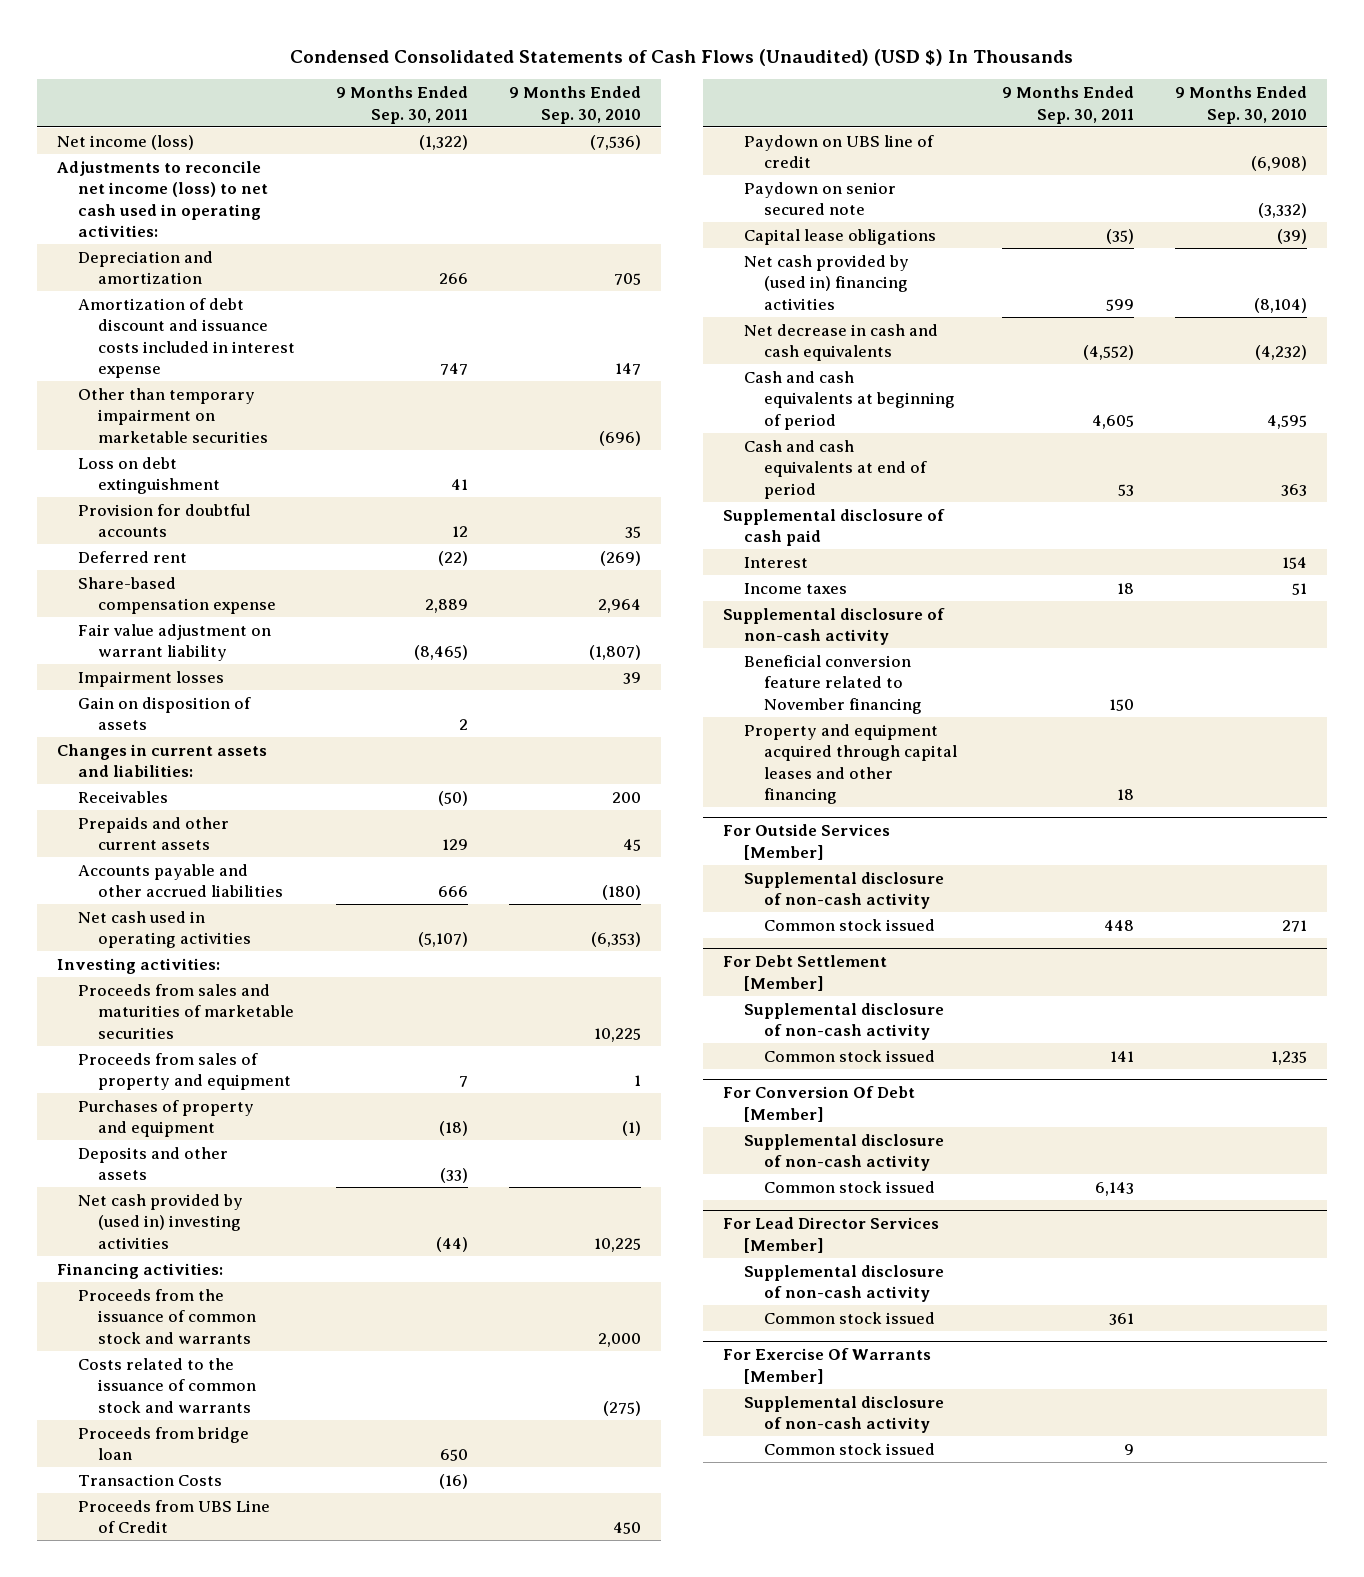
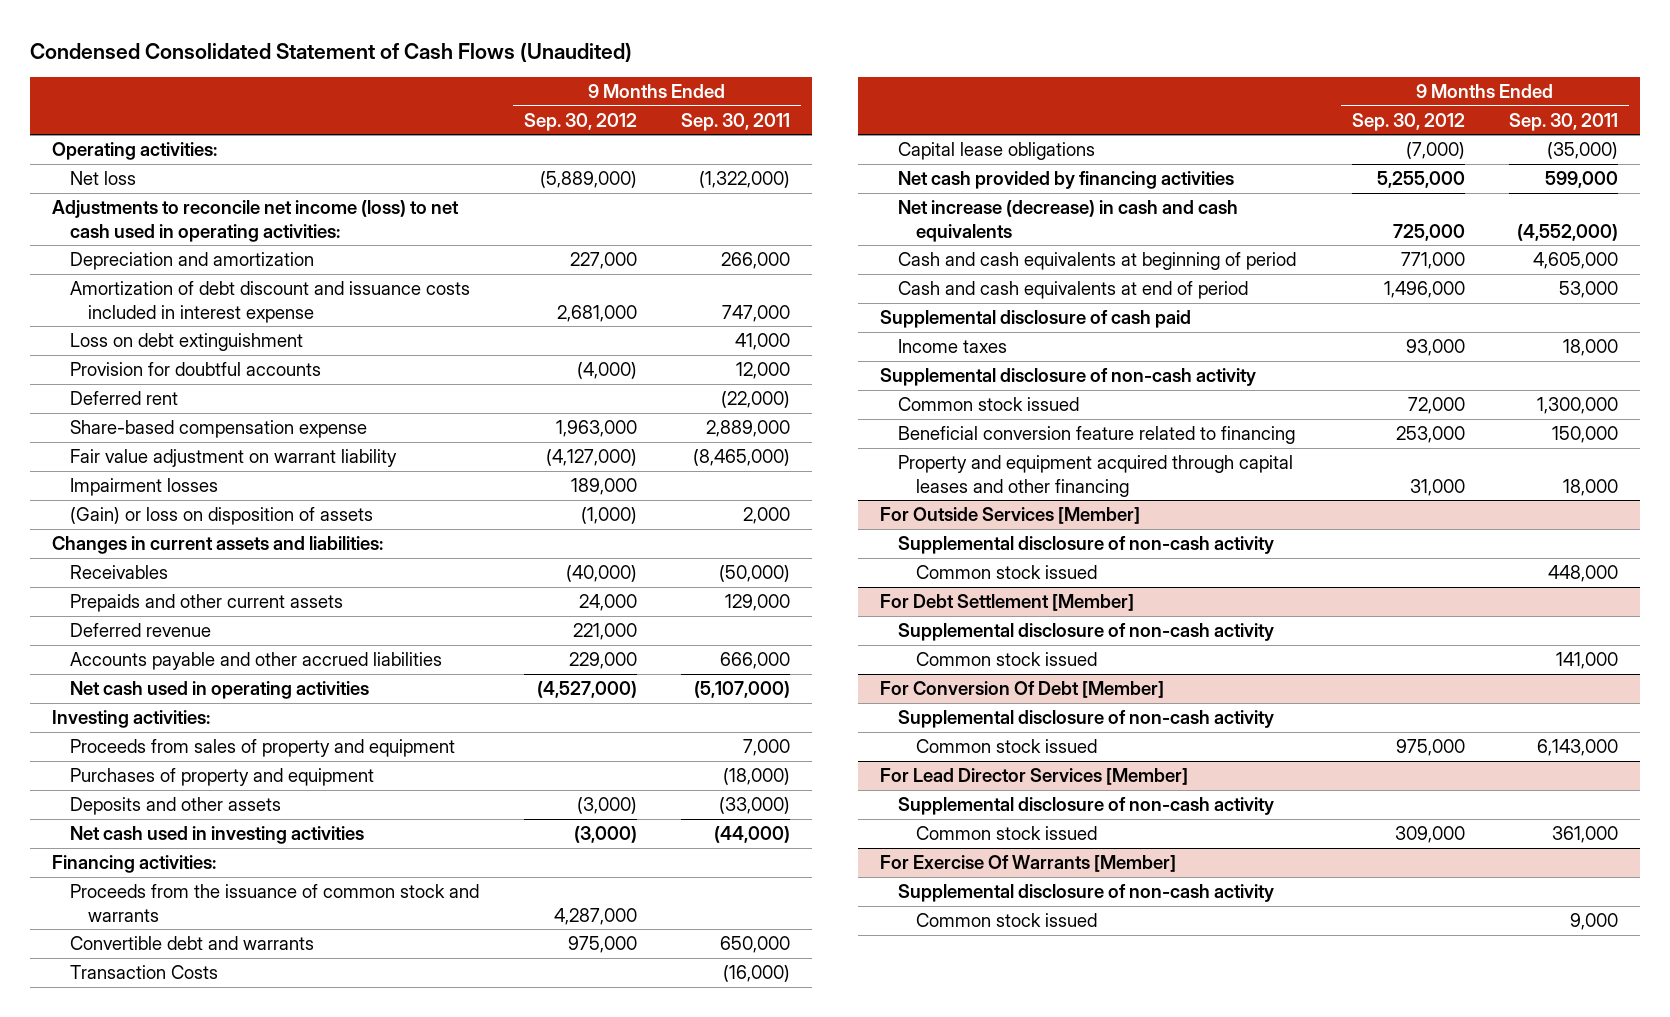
[289,48,1073,66] Condensed Consolidated Statements of Cash Flows (Unaudited) (USD $) In Thousands -> [30,41,633,62] Condensed Consolidated Statement of Cash Flows (Unaudited)
[508,86,641,124] 9 Months Ended Sep. 30, 2010 -> none
none -> [523,112,637,131] Sep. 30, 2012
none -> [52,141,218,160] Operating activities:
[57,134,195,150] Net income (loss) -> [70,170,137,185] Net loss
[418,134,468,150] (1,322) -> [698,170,790,188] (1,322,000)
[77,387,269,443] Other than temporary impairment on marketable securities -> none
[438,273,468,285] 266 -> [720,251,790,269] 266,000
[439,363,468,376] 747 -> [721,304,790,322] 747,000
[450,479,468,491] 41 -> [734,332,790,350] 41,000
[451,526,468,538] 12 -> [735,361,790,379] 12,000
[437,550,468,566] (22) -> [720,390,790,408] (22,000)
[424,599,468,614] 2,889 -> [705,419,790,437] 2,889,000
[413,645,468,661] (8,465) -> [692,448,790,466] (8,465,000)
[77,696,251,731] Gain on disposition of assets -> [70,506,374,525] (Gain) or loss on disposition of assets
[458,719,468,731] 2 -> [742,506,790,524] 2,000
[437,790,468,806] (50) -> [718,564,790,582] (50,000)
[441,839,468,851] 129 -> [724,593,790,611] 129,000
none -> [70,622,212,637] Deferred revenue
[437,886,468,898] 666 -> [719,651,790,669] 666,000
[417,932,468,948] (5,107) -> [693,680,790,698] (5,107,000)
[77,983,295,1039] Proceeds from sales and maturities of marketable securities -> none
[458,1076,468,1088] 7 -> [742,738,790,756] 7,000
[438,1121,468,1137] (18) -> [722,767,790,785] (18,000)
[439,1168,468,1184] (33) -> [718,796,790,814] (33,000)
[77,1193,243,1249] Net cash provided by (used in) investing activities -> [70,825,365,844] Net cash used in investing activities
[435,1236,468,1252] (44) -> [713,825,790,843] (44,000)
[77,1357,257,1413] Costs related to the issuance of common stock and warrants -> none
[77,1426,249,1461] Proceeds from bridge loan -> none
[77,1499,270,1534] Proceeds from UBS Line of Credit -> none
[743,134,934,169] Paydown on UBS line of credit -> none
[743,181,896,216] Paydown on senior secured note -> none
none -> [70,935,315,950] Convertible debt and warrants
[438,1473,468,1489] (16) -> [722,964,790,982] (16,000)
[1106,228,1135,244] (35) -> [1546,141,1618,159] (35,000)
[743,254,909,310] Net cash provided by (used in) financing activities -> [898,170,1235,189] Net cash provided by financing activities
[1106,298,1135,311] 599 -> [1544,170,1618,188] 599,000
[743,323,938,362] Net decrease in cash and cash equivalents -> [898,199,1239,242] Net increase (decrease) in cash and cash equivalents
[1083,345,1135,361] (4,552) -> [1516,223,1618,241] (4,552,000)
[1092,414,1135,429] 4,605 -> [1532,251,1618,269] 4,605,000
[1118,483,1135,496] 53 -> [1558,280,1618,298] 53,000
[743,556,808,568] Interest -> none
[1117,582,1135,594] 18 -> [1562,338,1618,356] 18,000
none -> [898,396,1080,411] Common stock issued
[743,654,923,714] Beneficial conversion feature related to November financing -> [898,425,1296,444] Beneficial conversion feature related to financing
[1109,698,1135,711] 150 -> [1551,425,1618,443] 150,000
[1117,789,1135,801] 18 -> [1562,478,1618,496] 18,000
[1104,919,1135,931] 448 -> [1547,564,1618,582] 448,000
[1110,1050,1135,1062] 141 -> [1555,651,1618,669] 141,000
[1095,1181,1135,1196] 6,143 -> [1536,738,1618,756] 6,143,000
[1109,1312,1135,1325] 361 -> [1551,825,1618,843] 361,000
[1124,1443,1135,1455] 9 -> [1569,912,1618,930] 9,000

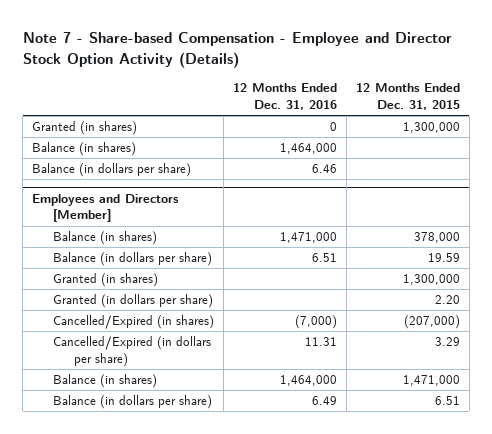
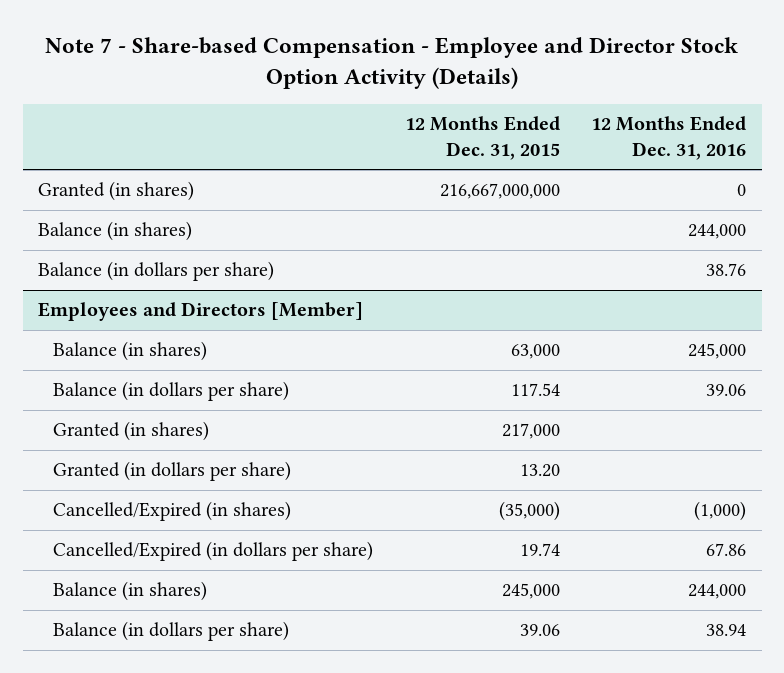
[403,122,461,134] 1,300,000 -> [439,183,560,200] 216,667,000,000
[280,143,338,155] 1,464,000 -> [688,224,747,240] 244,000
[312,164,338,174] 6.46 -> [706,263,747,277] 38.76
[280,232,338,244] 1,471,000 -> [688,343,747,360] 245,000
[414,232,461,244] 378,000 -> [510,344,560,360] 63,000
[312,253,338,263] 6.51 -> [706,384,747,397] 39.06
[428,253,461,263] 19.59 -> [510,383,560,397] 117.54
[403,274,461,286] 1,300,000 -> [501,423,560,440] 217,000
[435,295,461,305] 2.20 -> [519,464,560,478] 13.20
[295,315,338,330] (7,000) -> [694,501,747,522] (1,000)
[404,315,461,330] (207,000) -> [498,501,560,522] (35,000)
[305,337,338,347] 11.31 -> [706,543,747,557] 67.86
[435,337,461,347] 3.29 -> [519,543,560,557] 19.74
[280,375,338,387] 1,464,000 -> [688,584,747,600] 244,000
[403,375,461,387] 1,471,000 -> [501,583,560,600] 245,000
[312,396,338,406] 6.49 -> [706,624,747,637] 38.94
[435,396,461,406] 6.51 -> [519,624,560,637] 39.06

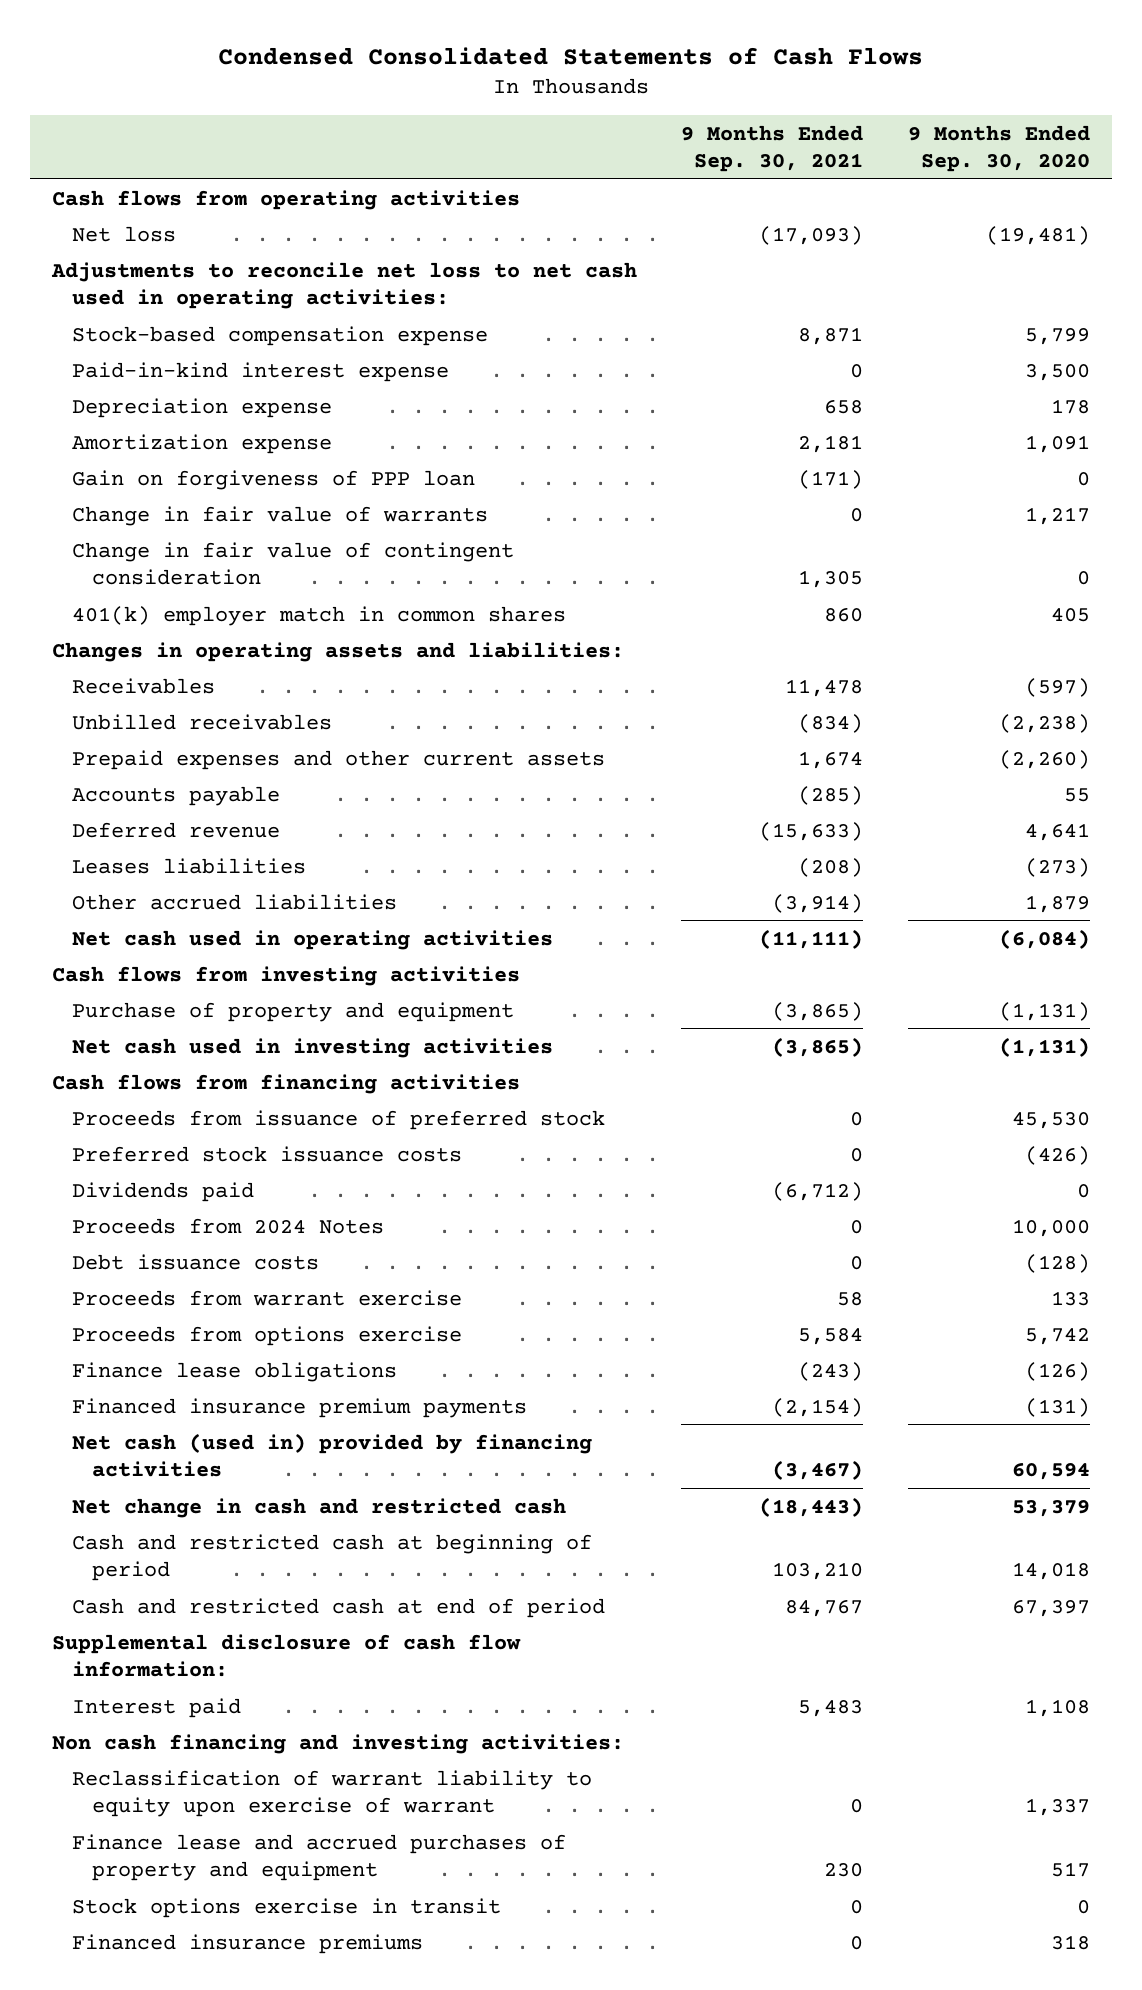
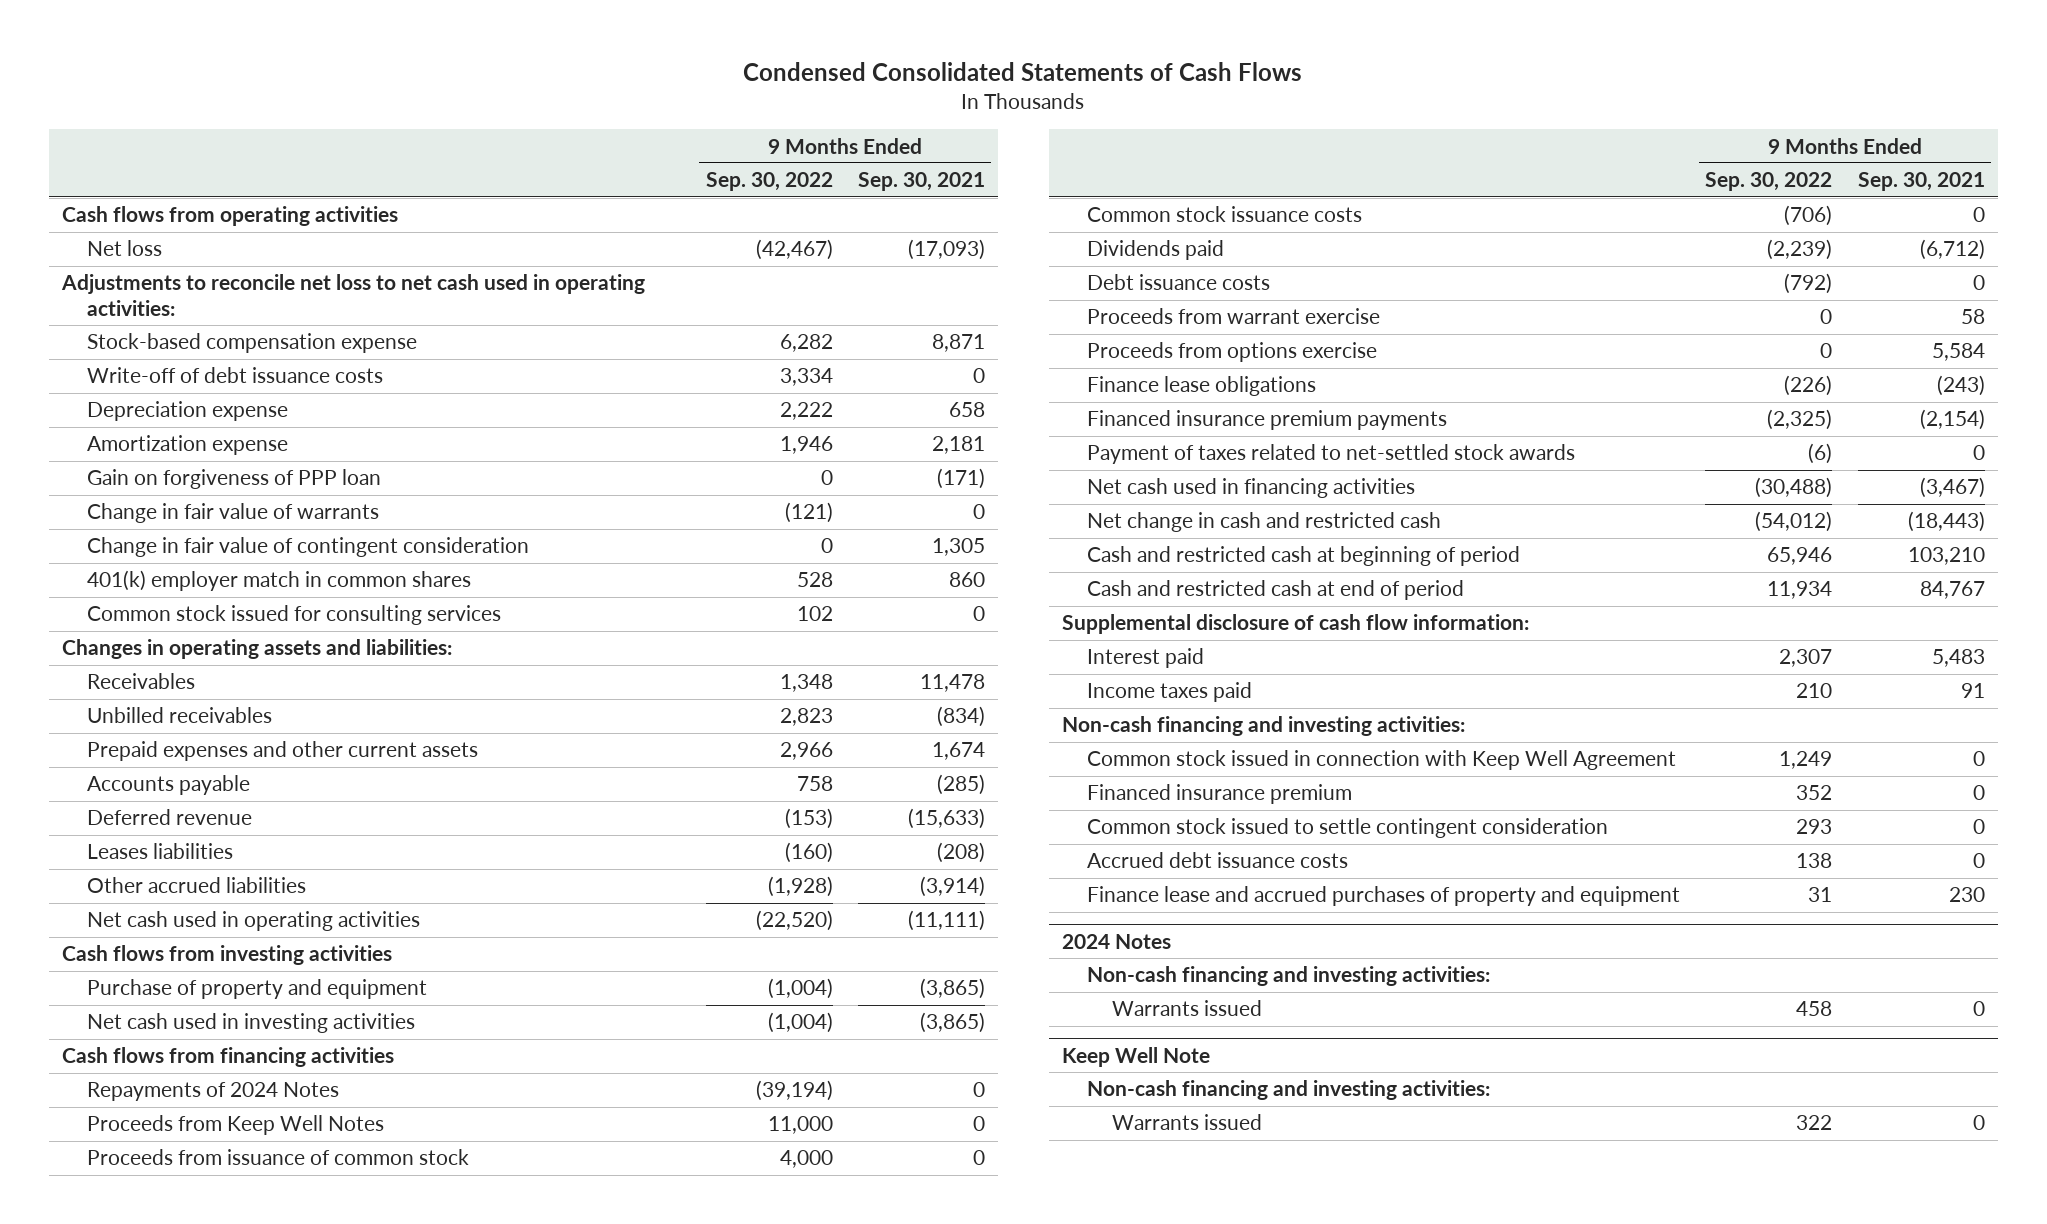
[907,124,1090,172] 9 Months Ended Sep. 30, 2020 -> none
none -> [705,172,833,192] Sep. 30, 2022
[71,361,449,382] Paid-in-kind interest expense -> none
none -> [87,367,384,384] Write-off of debt issuance costs
none -> [87,605,502,626] Common stock issued for consulting services
none -> [87,1082,340,1102] Repayments of 2024 Notes
none -> [87,1115,385,1136] Proceeds from Keep Well Notes
[71,1109,605,1130] Proceeds from issuance of preferred stock -> [87,1149,470,1166] Proceeds from issuance of common stock
[71,1145,462,1162] Preferred stock issuance costs -> [1086,206,1362,223] Common stock issuance costs
[71,1217,384,1234] Proceeds from 2024 Notes -> none
none -> [1086,444,1575,465] Payment of taxes related to net-settled stock awards
[71,1432,592,1477] Net cash (used in) provided by financing activities -> [1086,478,1415,499] Net cash used in financing activities
[71,1769,592,1817] Reclassification of warrant liability to equity upon exercise of warrant -> none
none -> [1086,682,1252,703] Income taxes paid
[52,1733,625,1754] Non cash financing and investing activities: -> [1061,716,1465,737] Non-cash financing and investing activities:
none -> [1086,750,1676,771] Common stock issued in connection with Keep Well Agreement
none -> [1086,784,1352,805] Financed insurance premium
none -> [1086,818,1608,839] Common stock issued to settle contingent consideration
none -> [1086,852,1348,869] Accrued debt issuance costs
[71,1897,501,1918] Stock options exercise in transit -> none
[71,1933,423,1954] Financed insurance premiums -> none
none -> [1061,933,1171,949] 2024 Notes
none -> [1086,966,1490,987] Non-cash financing and investing activities:
none -> [1112,1000,1263,1017] Warrants issued
none -> [1061,1046,1210,1067] Keep Well Note
none -> [1086,1080,1490,1101] Non-cash financing and investing activities:
none -> [1112,1114,1263,1131] Warrants issued

